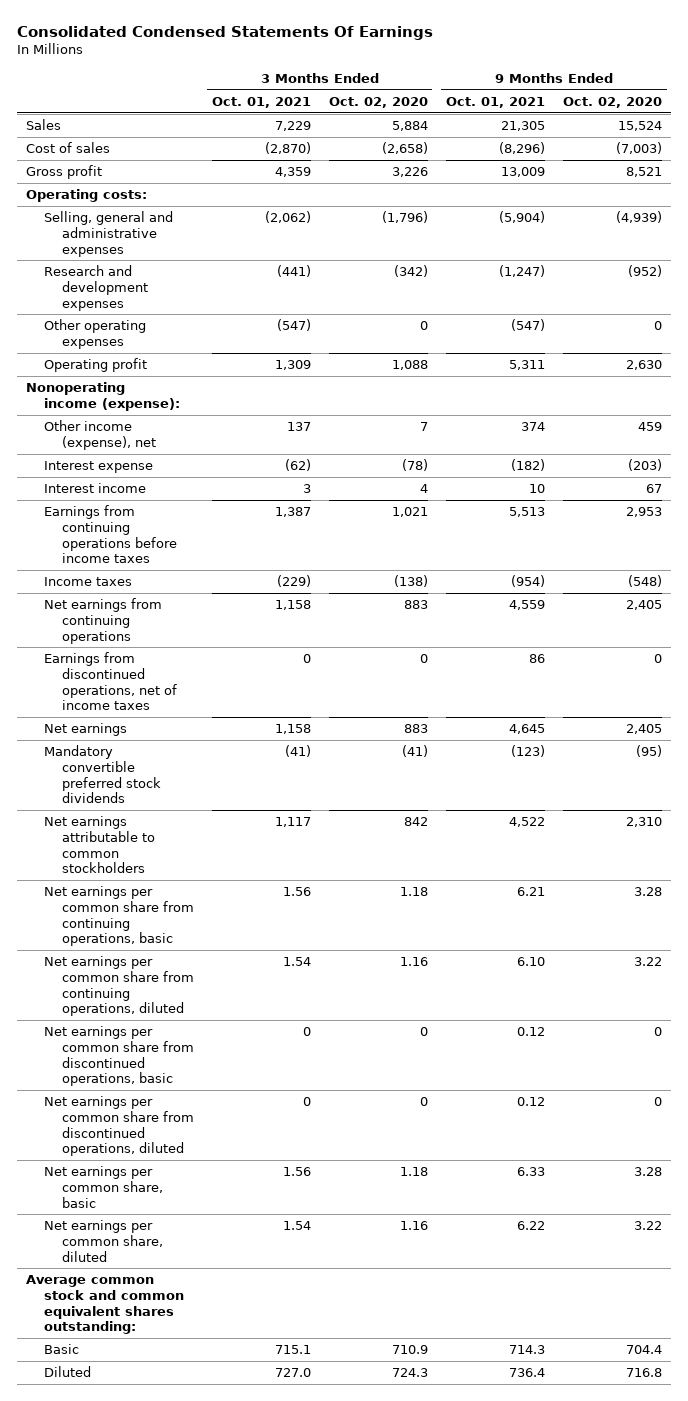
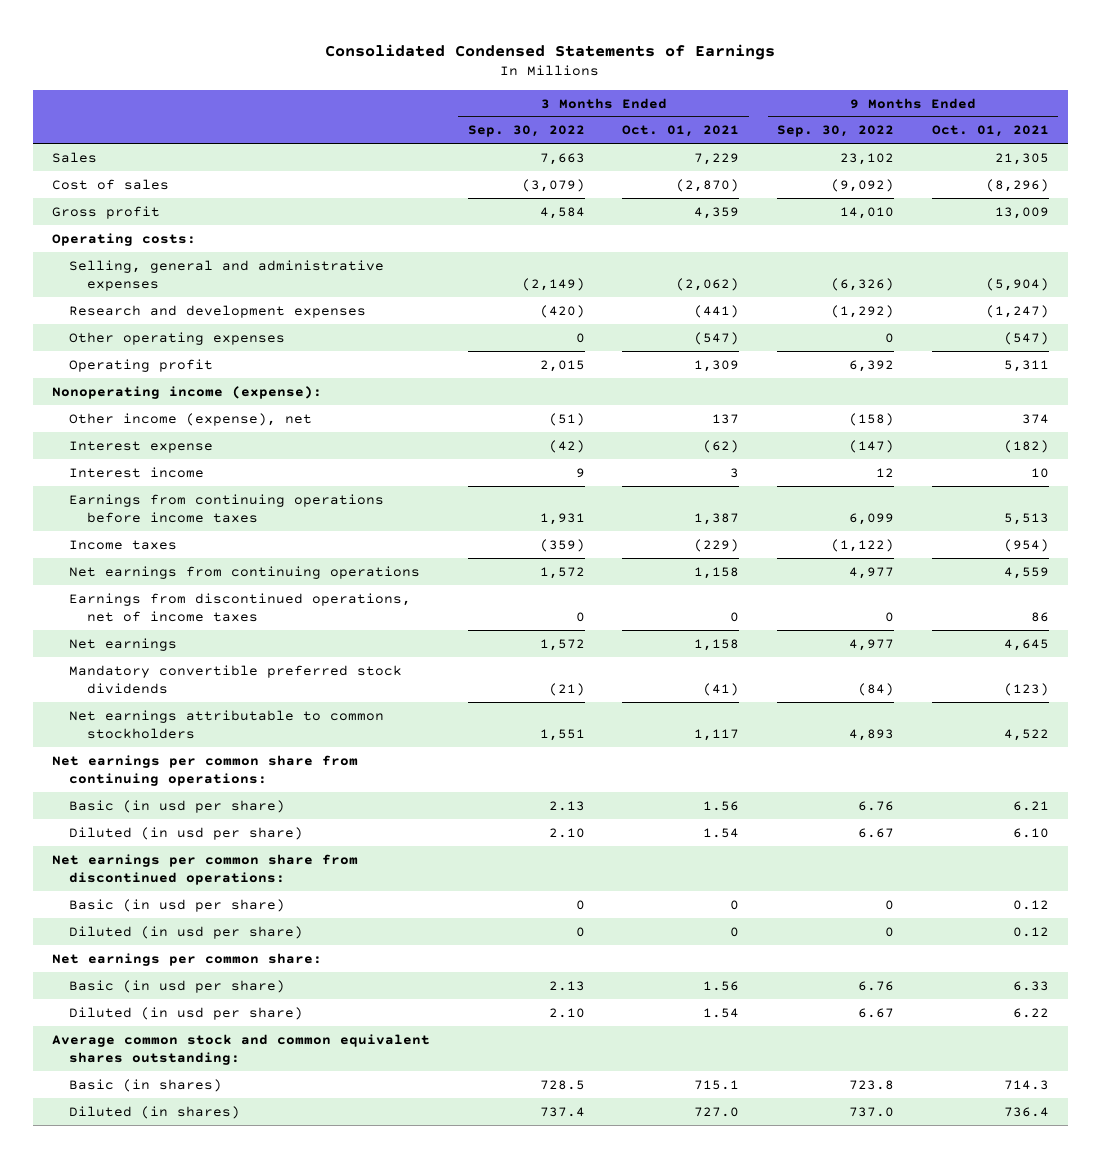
[16,25,433,40] Consolidated Condensed Statements Of Earnings -> [325,43,776,60] Consolidated Condensed Statements of Earnings
[328,96,428,108] Oct. 02, 2020 -> none
[563,96,663,108] Oct. 02, 2020 -> none
none -> [467,125,585,138] Sep. 30, 2022
none -> [777,125,895,138] Sep. 30, 2022
none -> [51,754,358,787] Net earnings per common share from continuing operations:
[43,886,194,947] Net earnings per common share from continuing operations, basic -> [69,799,286,813] Basic (in usd per share)
[43,956,194,1017] Net earnings per common share from continuing operations, diluted -> [69,826,304,840] Diluted (in usd per share)
none -> [51,853,358,886] Net earnings per common share from discontinued operations:
[43,1026,194,1087] Net earnings per common share from discontinued operations, basic -> [69,898,286,912] Basic (in usd per share)
[43,1096,194,1157] Net earnings per common share from discontinued operations, diluted -> [69,925,304,939] Diluted (in usd per share)
none -> [51,952,322,966] Net earnings per common share:
[43,1166,163,1208] Net earnings per common share, basic -> [69,979,286,993] Basic (in usd per share)
[43,1220,163,1262] Net earnings per common share, diluted -> [69,1006,304,1020] Diluted (in usd per share)
[43,1344,79,1355] Basic -> [69,1078,223,1092] Basic (in shares)
[43,1366,91,1378] Diluted -> [69,1105,241,1119] Diluted (in shares)

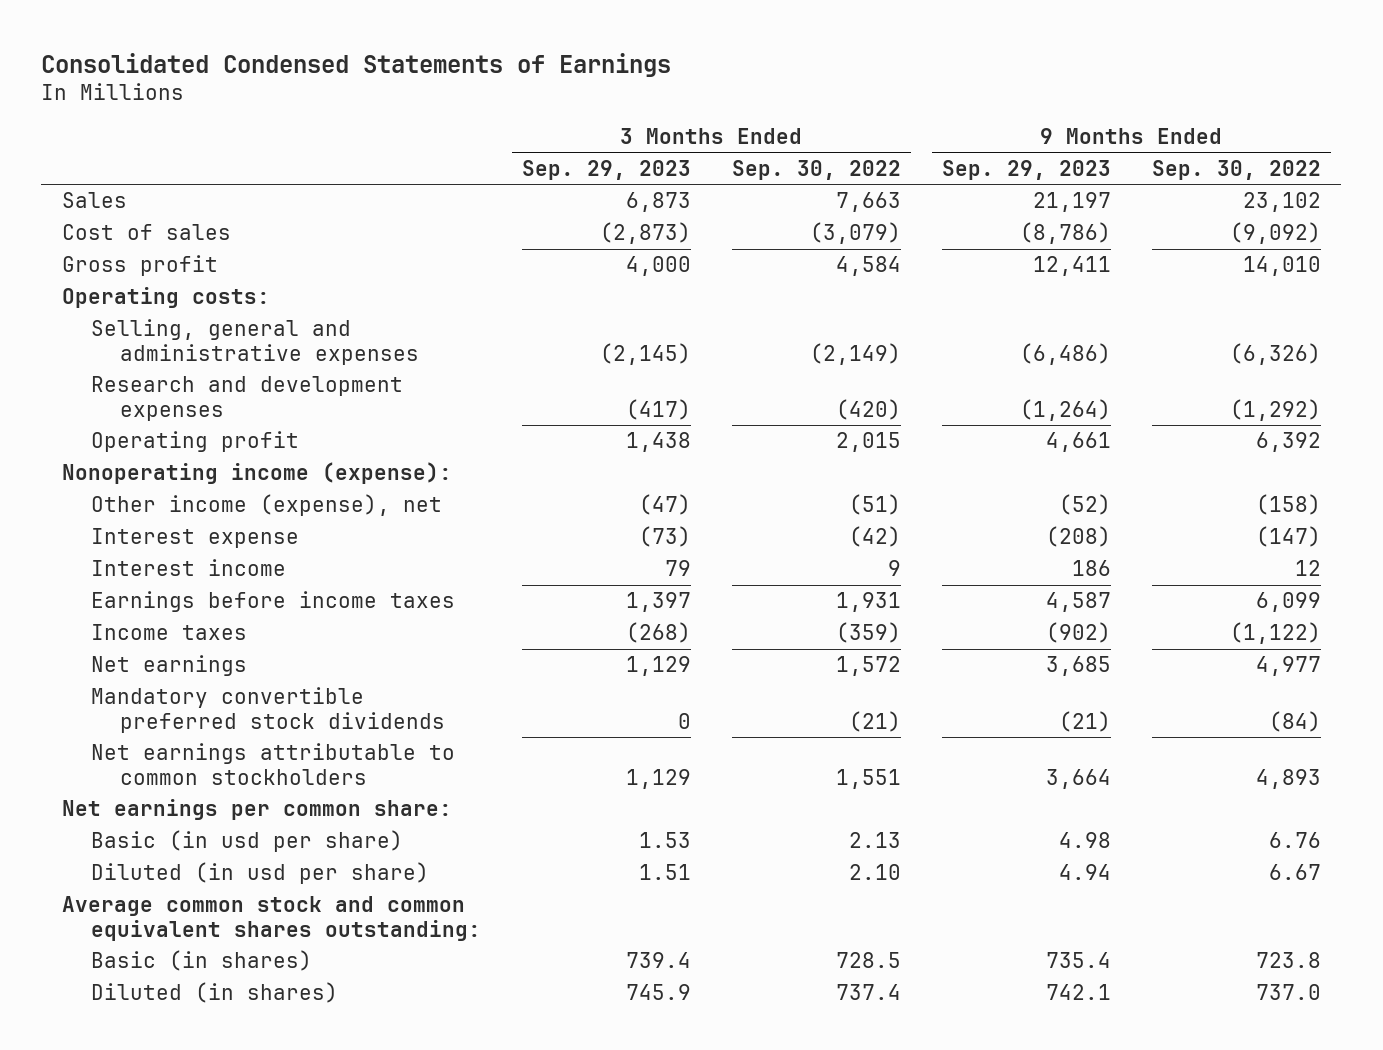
[622,125,740,138] Oct. 01, 2021 -> none
[931,125,1049,138] Oct. 01, 2021 -> none
none -> [521,159,691,180] Sep. 29, 2023
none -> [941,159,1111,180] Sep. 29, 2023
[69,331,286,345] Other operating expenses -> none
[69,493,385,524] Earnings from continuing operations before income taxes -> [90,591,455,613] Earnings before income taxes
[69,565,421,579] Net earnings from continuing operations -> none
[69,592,412,623] Earnings from discontinued operations, net of income taxes -> none
[51,754,358,787] Net earnings per common share from continuing operations: -> none
[69,799,286,813] Basic (in usd per share) -> none
[69,826,304,840] Diluted (in usd per share) -> none
[51,853,358,886] Net earnings per common share from discontinued operations: -> none
[69,898,286,912] Basic (in usd per share) -> none
[69,925,304,939] Diluted (in usd per share) -> none

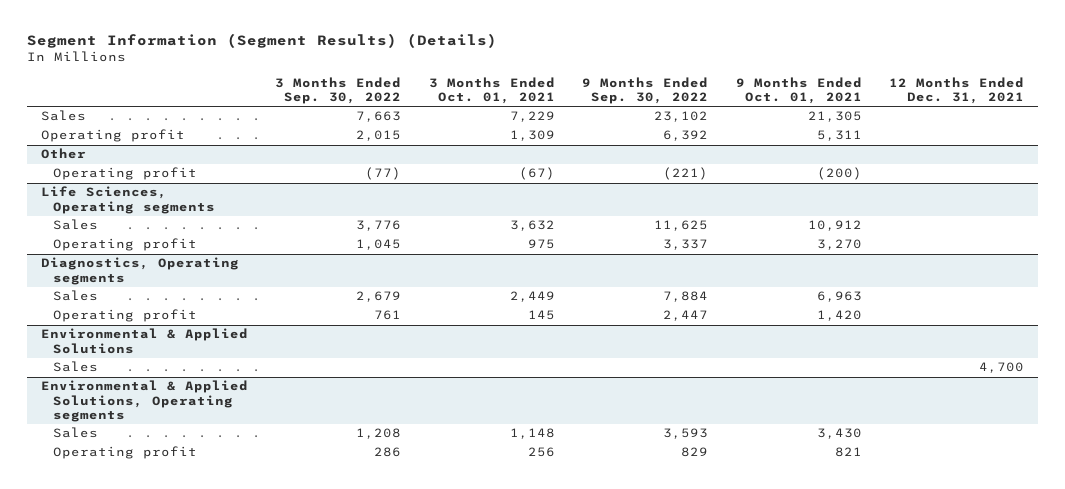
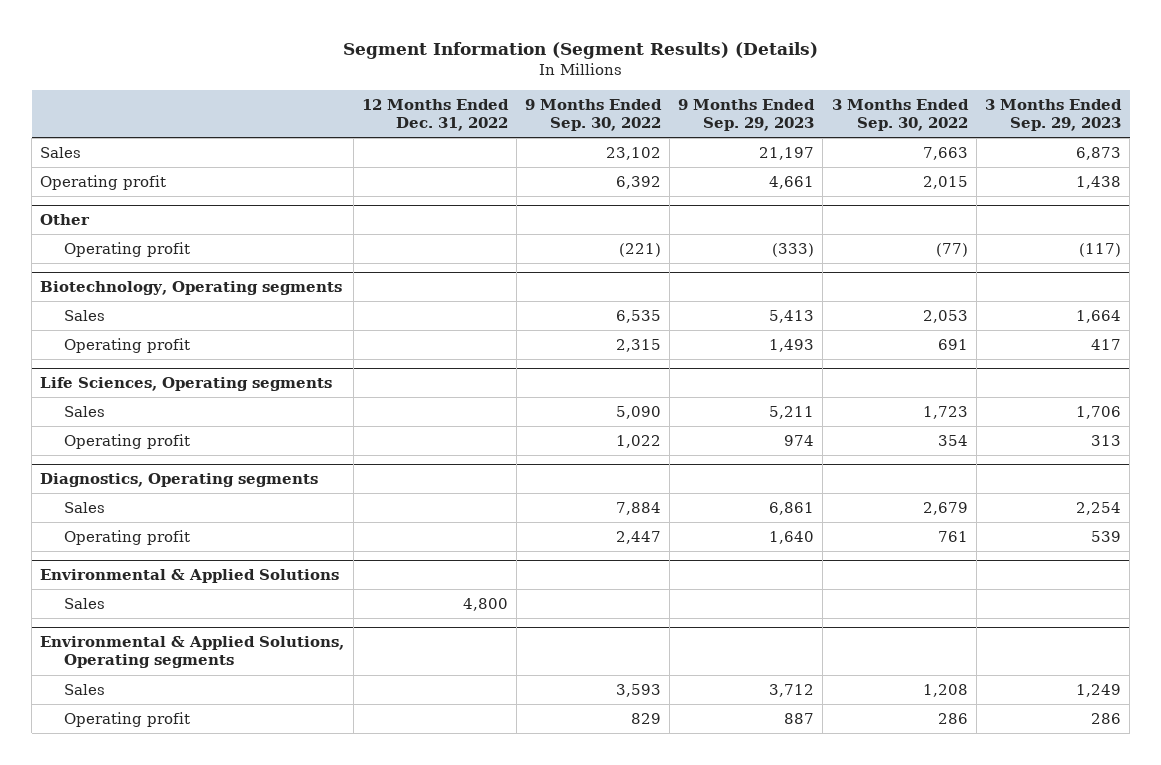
[428,76,555,104] 3 Months Ended Oct. 01, 2021 -> none
[735,76,862,104] 9 Months Ended Oct. 01, 2021 -> none
[888,76,1024,104] 12 Months Ended Dec. 31, 2021 -> none
none -> [361,98,509,131] 12 Months Ended Dec. 31, 2022
none -> [678,98,816,131] 9 Months Ended Sep. 29, 2023
none -> [984,98,1122,131] 3 Months Ended Sep. 29, 2023
none -> [40,281,343,296] Biotechnology, Operating segments
none -> [63,310,105,322] Sales
none -> [63,338,190,354] Operating profit
[356,220,402,232] 3,776 -> [922,406,968,420] 1,723
[654,220,709,232] 11,625 -> [615,406,661,420] 5,090
[356,239,402,251] 1,045 -> [937,435,968,447] 354
[663,239,709,251] 3,337 -> [615,435,661,449] 1,022

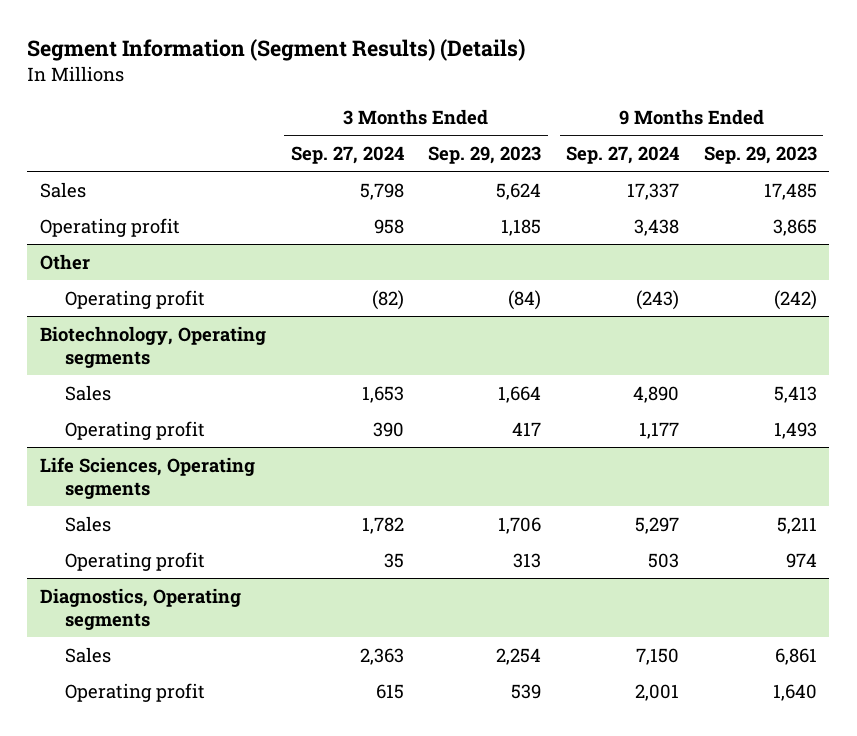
[361,98,509,131] 12 Months Ended Dec. 31, 2022 -> none
[524,98,662,131] 9 Months Ended Sep. 30, 2022 -> none
[831,98,969,131] 3 Months Ended Sep. 30, 2022 -> none
none -> [290,146,404,165] Sep. 27, 2024
none -> [566,146,680,165] Sep. 27, 2024
[759,147,815,161] 21,197 -> [763,182,817,200] 17,485
[1075,147,1121,161] 6,873 -> [496,182,542,200] 5,624
[769,176,815,190] 4,661 -> [772,218,817,236] 3,865
[1075,176,1121,190] 1,438 -> [501,218,542,236] 1,185
[772,243,815,258] (333) -> [773,289,817,310] (242)
[1078,243,1121,258] (117) -> [508,289,542,310] (84)
[40,569,340,584] Environmental & Applied Solutions -> none
[63,598,105,610] Sales -> none
[40,636,345,669] Environmental & Applied Solutions, Operating segments -> none
[63,684,105,696] Sales -> none
[63,712,190,728] Operating profit -> none

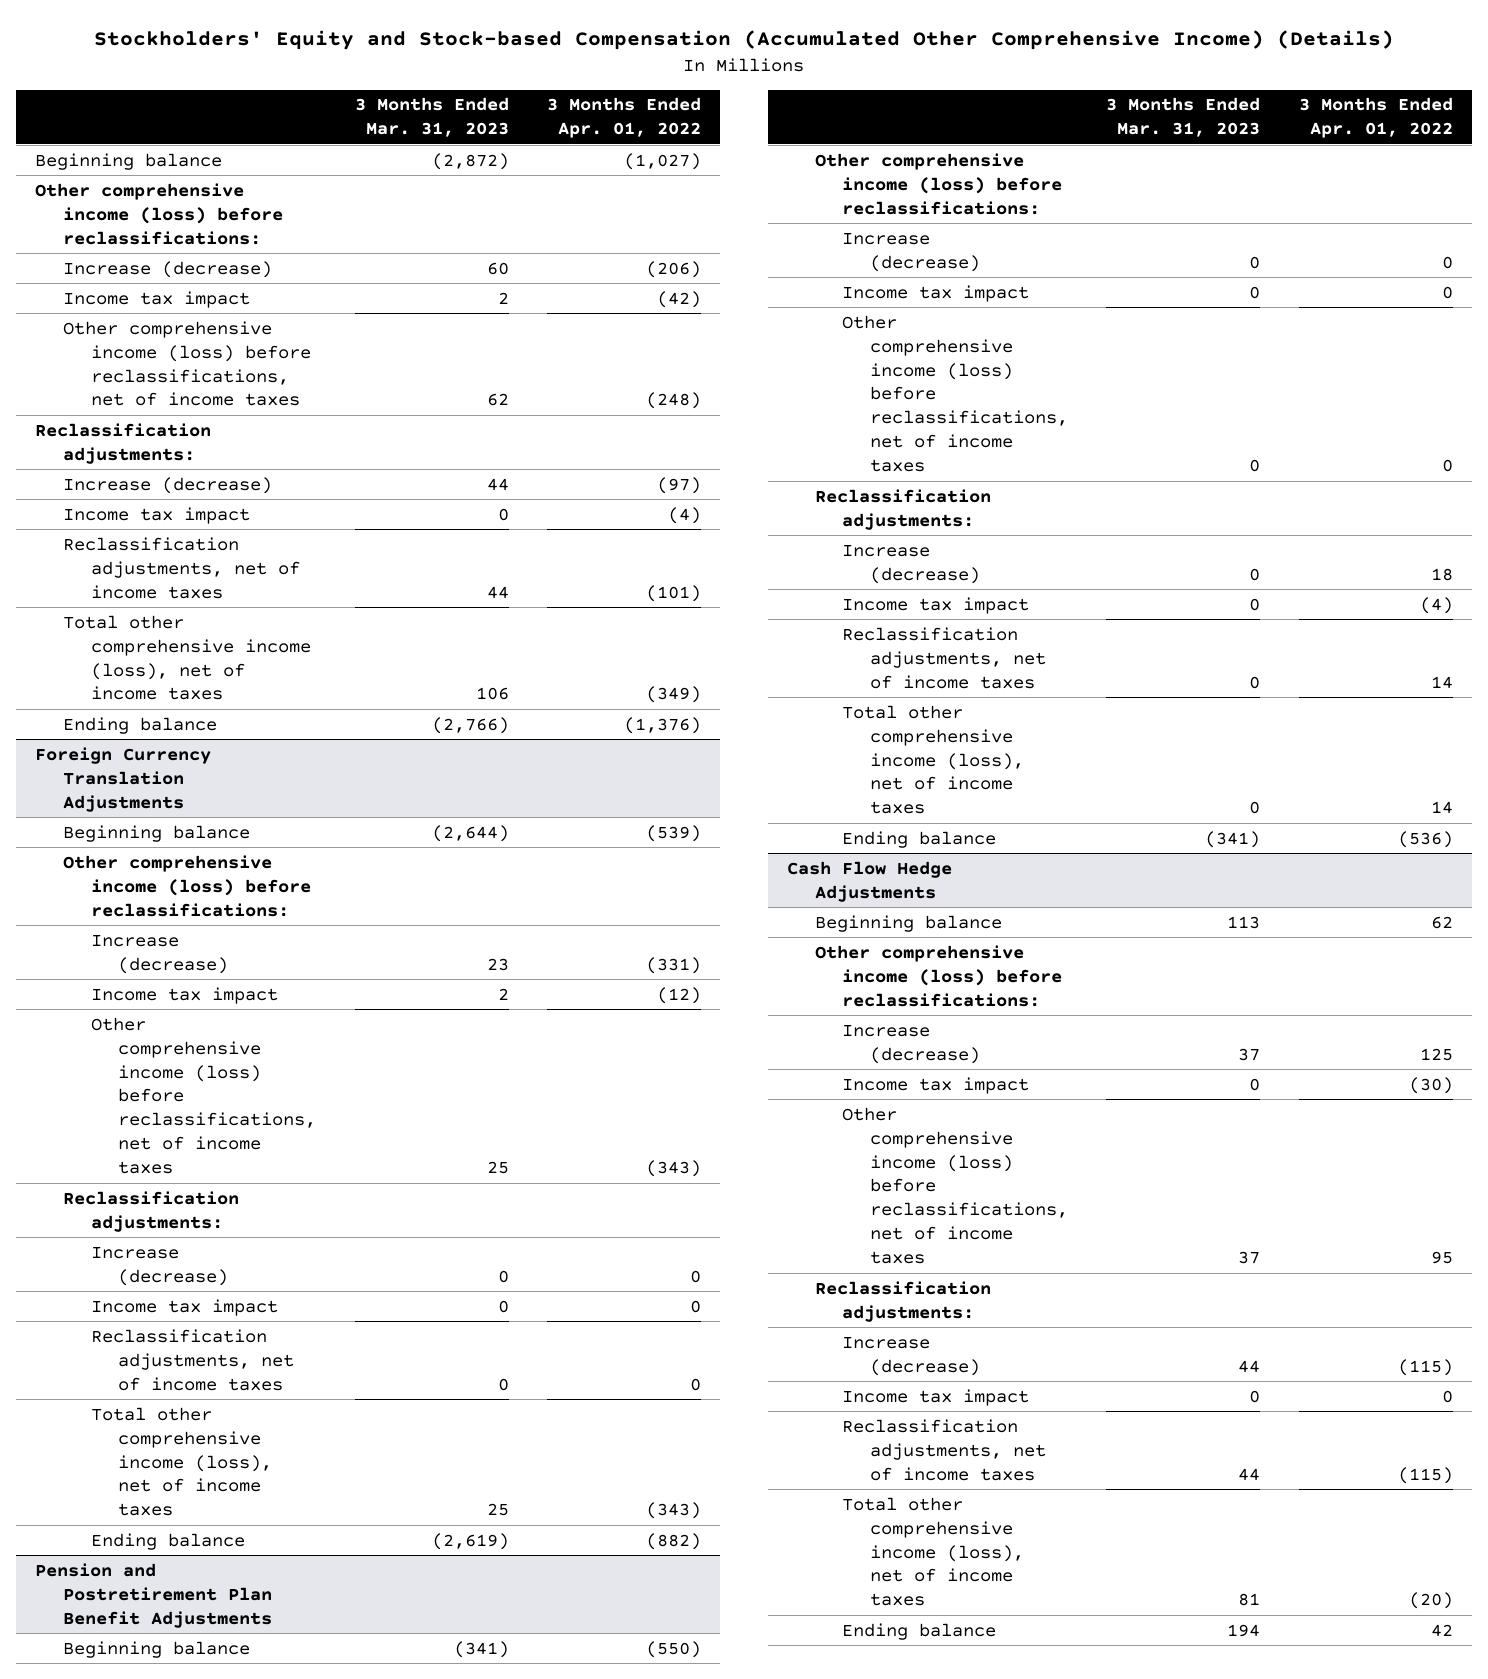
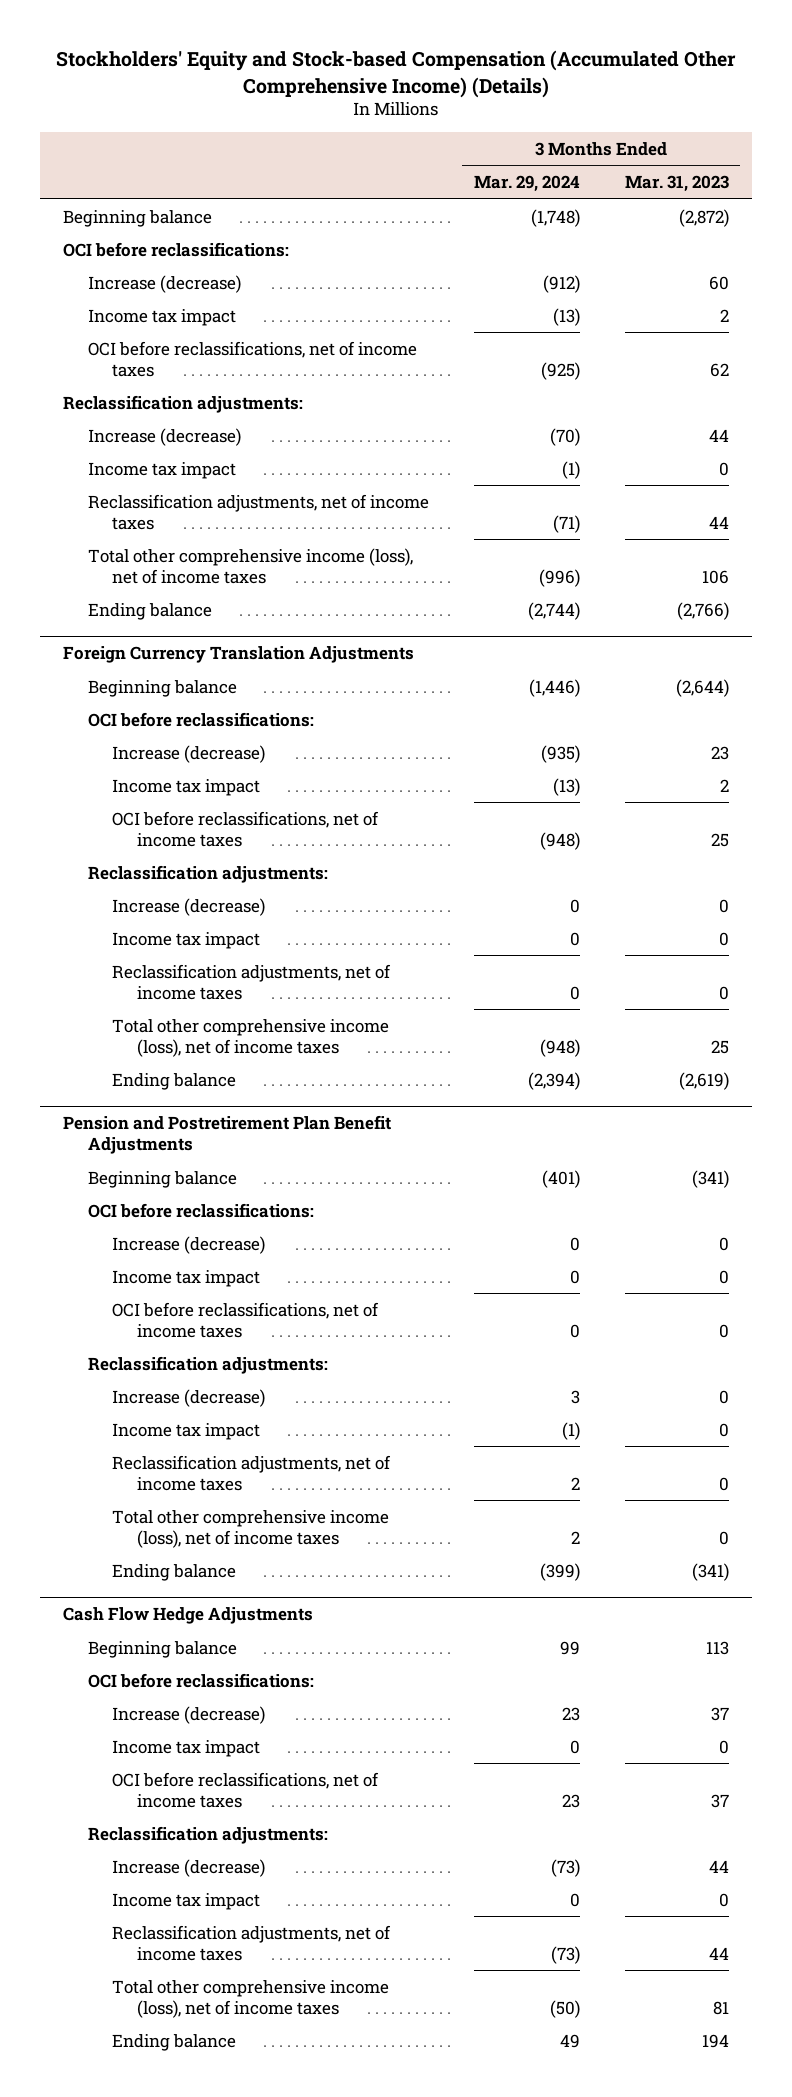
[547,97,702,139] 3 Months Ended Apr. 01, 2022 -> none
none -> [473,175,580,193] Mar. 29, 2024
[35,182,283,245] Other comprehensive income (loss) before reclassifications: -> [62,241,289,257] OCI before reclassifications:
[62,320,311,407] Other comprehensive income (loss) before reclassifications, net of income taxes -> [87,340,417,377] OCI before reclassifications, net of income taxes
[62,854,311,917] Other comprehensive income (loss) before reclassifications: -> [87,711,314,727] OCI before reclassifications:
[90,1016,317,1175] Other comprehensive income (loss) before reclassifications, net of income taxes -> [112,810,380,847] OCI before reclassifications, net of income taxes
[814,152,1063,215] Other comprehensive income (loss) before reclassifications: -> [87,1202,314,1218] OCI before reclassifications:
[842,314,1068,473] Other comprehensive income (loss) before reclassifications, net of income taxes -> [112,1301,380,1338] OCI before reclassifications, net of income taxes
[814,944,1063,1007] Other comprehensive income (loss) before reclassifications: -> [87,1672,314,1688] OCI before reclassifications:
[842,1106,1068,1265] Other comprehensive income (loss) before reclassifications, net of income taxes -> [112,1771,380,1808] OCI before reclassifications, net of income taxes

